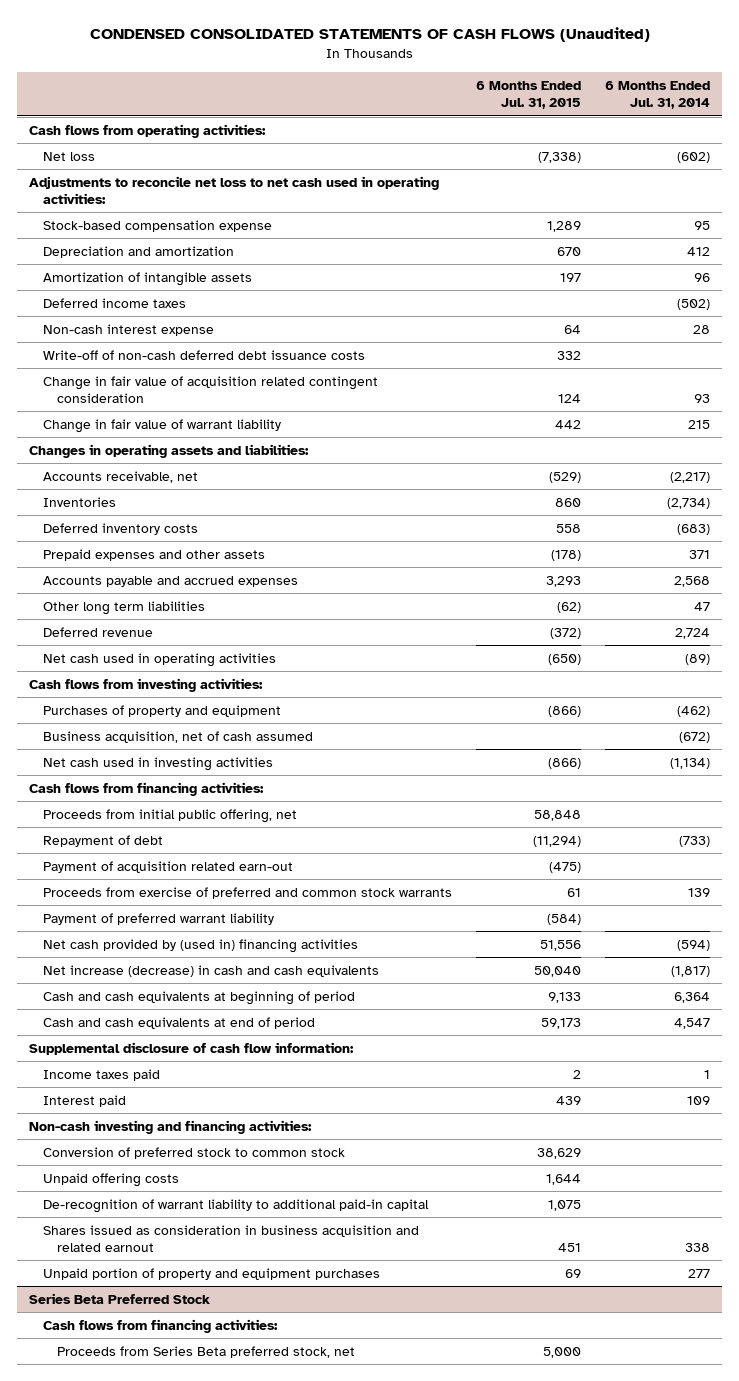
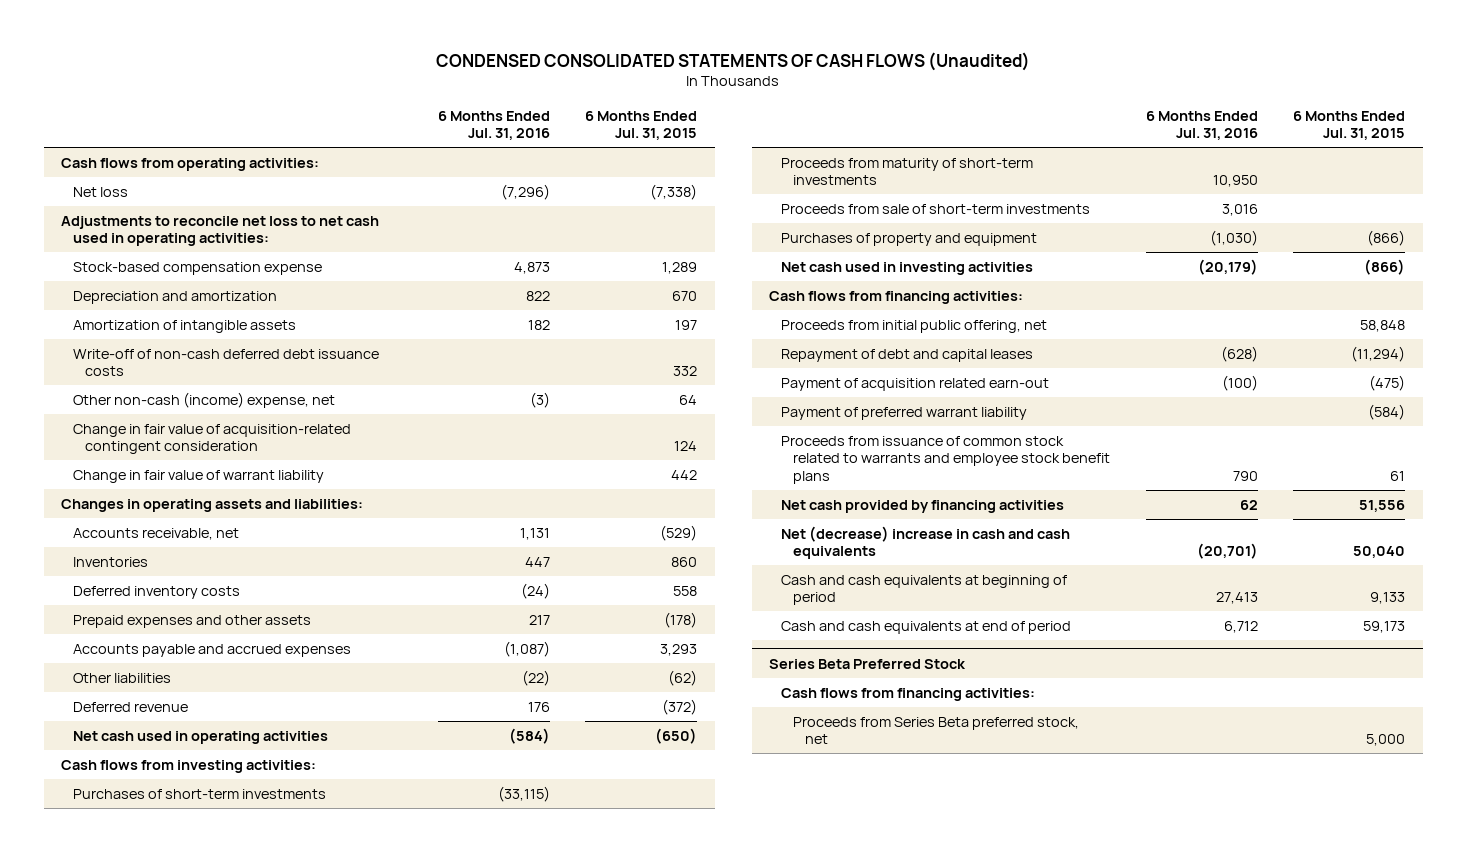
[604,81,710,110] 6 Months Ended Jul. 31, 2014 -> none
none -> [437,110,550,141] 6 Months Ended Jul. 31, 2016
[43,297,187,308] Deferred income taxes -> none
[43,323,215,336] Non-cash interest expense -> none
none -> [73,391,336,408] Other non-cash (income) expense, net
[43,375,379,403] Change in fair value of acquisition related contingent consideration -> [73,423,352,455] Change in fair value of acquisition-related contingent consideration
[43,600,206,615] Other long term liabilities -> [73,672,172,683] Other liabilities
none -> [73,788,327,799] Purchases of short-term investments
none -> [781,157,1034,186] Proceeds from maturity of short-term investments
none -> [781,203,1091,214] Proceeds from sale of short-term investments
[43,730,314,743] Business acquisition, net of cash assumed -> none
[43,834,164,847] Repayment of debt -> [781,348,1034,362] Repayment of debt and capital leases
[43,886,453,899] Proceeds from exercise of preferred and common stock warrants -> none
none -> [781,435,1111,485] Proceeds from issuance of common stock related to warrants and employee stock benefit plans
[43,938,359,953] Net cash provided by (used in) financing activities -> [781,499,1065,513] Net cash provided by financing activities
[43,964,380,977] Net increase (decrease) in cash and cash equivalents -> [781,525,1071,560] Net (decrease) increase in cash and cash equivalents
[29,1041,355,1055] Supplemental disclosure of cash flow information: -> none
[43,1068,161,1081] Income taxes paid -> none
[43,1094,127,1107] Interest paid -> none
[29,1119,313,1134] Non-cash investing and financing activities: -> none
[43,1146,346,1159] Conversion of preferred stock to common stock -> none
[43,1172,180,1187] Unpaid offering costs -> none
[43,1198,430,1213] De-recognition of warrant liability to additional paid-in capital -> none
[43,1224,420,1252] Shares issued as consideration in business acquisition and related earnout -> none
[43,1267,381,1280] Unpaid portion of property and equipment purchases -> none

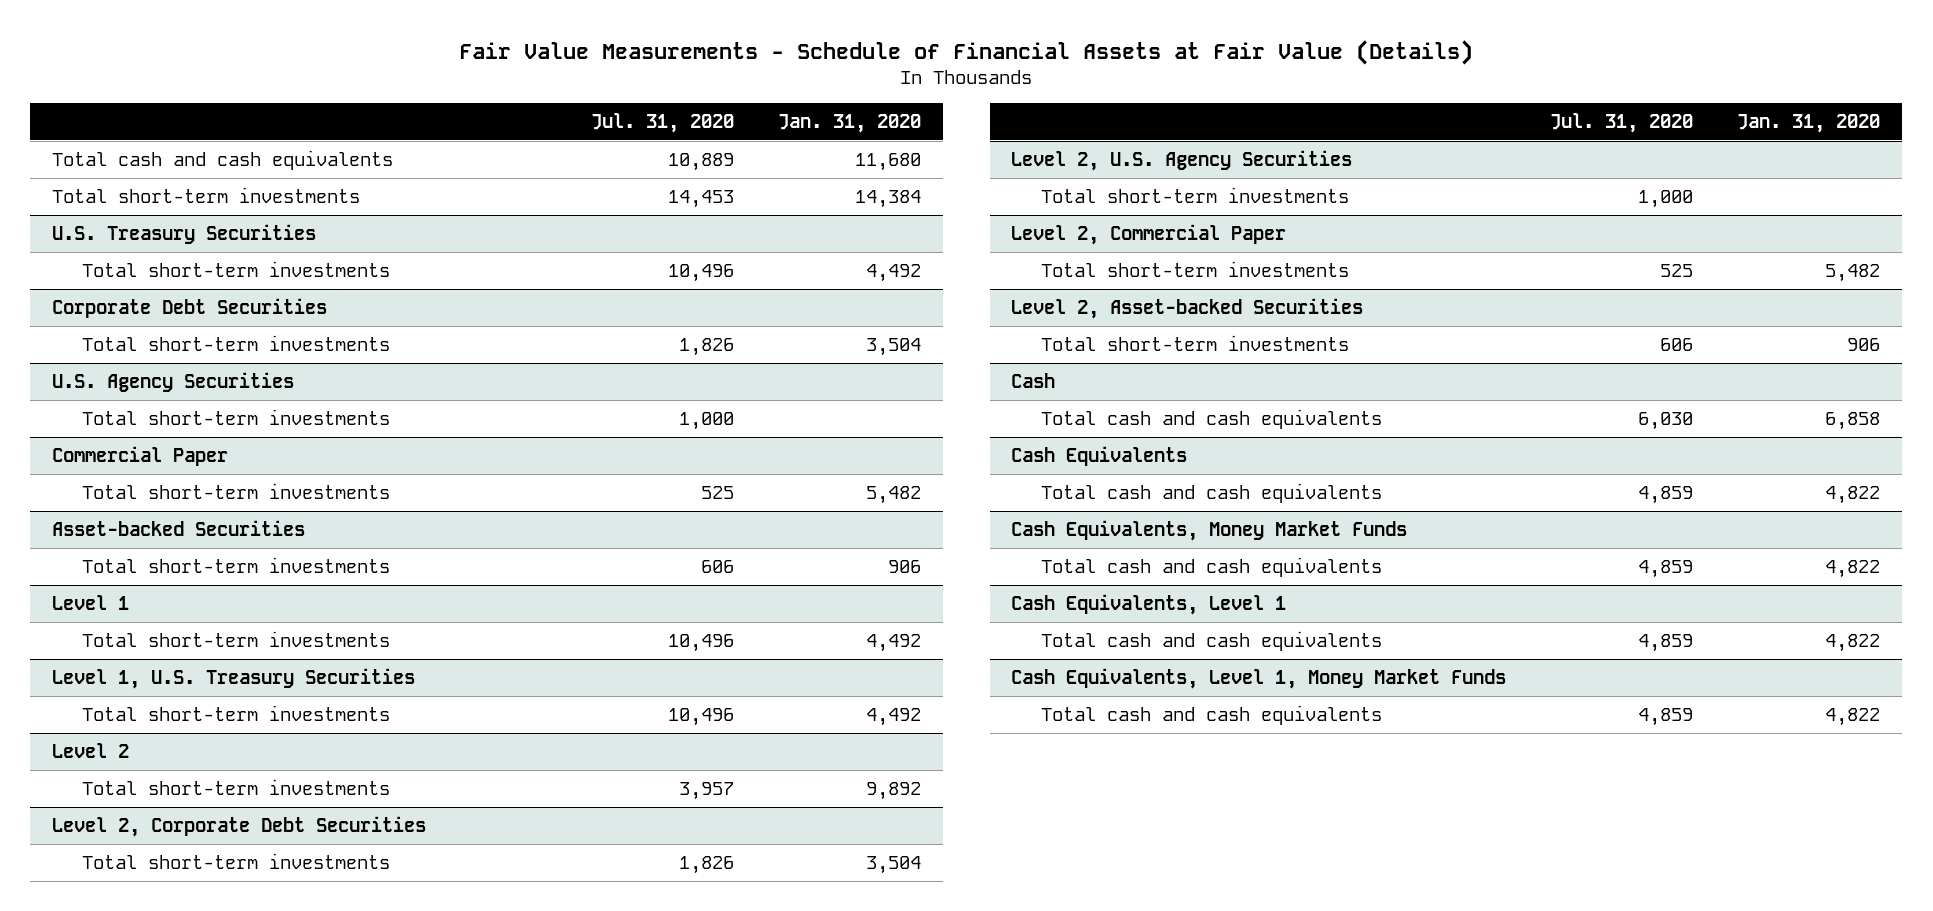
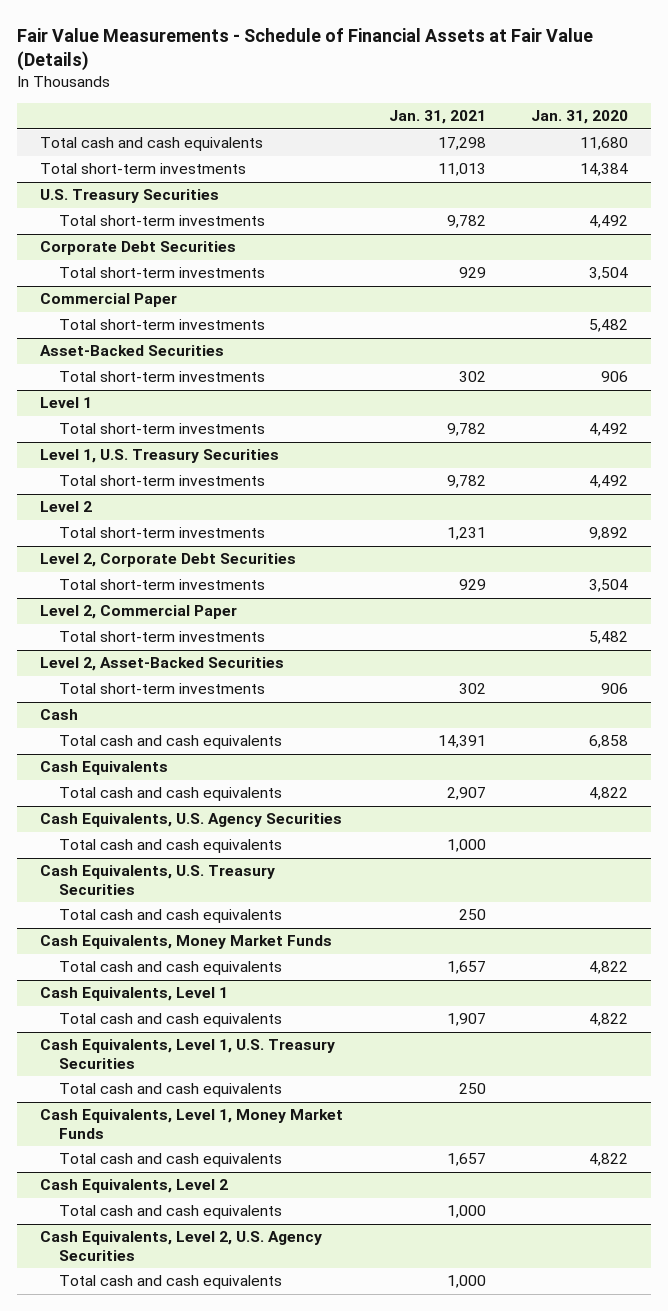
[591,112,735,133] Jul. 31, 2020 -> none
none -> [388,110,486,125] Jan. 31, 2021
[52,371,295,392] U.S. Agency Securities -> none
[81,408,390,425] Total short-term investments -> none
[52,519,306,536] Asset-backed Securities -> [40,345,225,357] Asset-Backed Securities
[1011,149,1353,171] Level 2, U.S. Agency Securities -> none
[1040,186,1349,203] Total short-term investments -> none
[1011,297,1364,319] Level 2, Asset-backed Securities -> [40,657,285,672] Level 2, Asset-Backed Securities
none -> [40,813,343,828] Cash Equivalents, U.S. Agency Securities
none -> [58,839,282,854] Total cash and cash equivalents
none -> [40,865,276,895] Cash Equivalents, U.S. Treasury Securities
none -> [58,909,282,924] Total cash and cash equivalents
none -> [40,1039,336,1069] Cash Equivalents, Level 1, U.S. Treasury Securities
none -> [58,1083,282,1098] Total cash and cash equivalents
none -> [40,1179,229,1194] Cash Equivalents, Level 2
none -> [58,1205,282,1220] Total cash and cash equivalents
none -> [40,1231,323,1261] Cash Equivalents, Level 2, U.S. Agency Securities
none -> [58,1275,282,1290] Total cash and cash equivalents

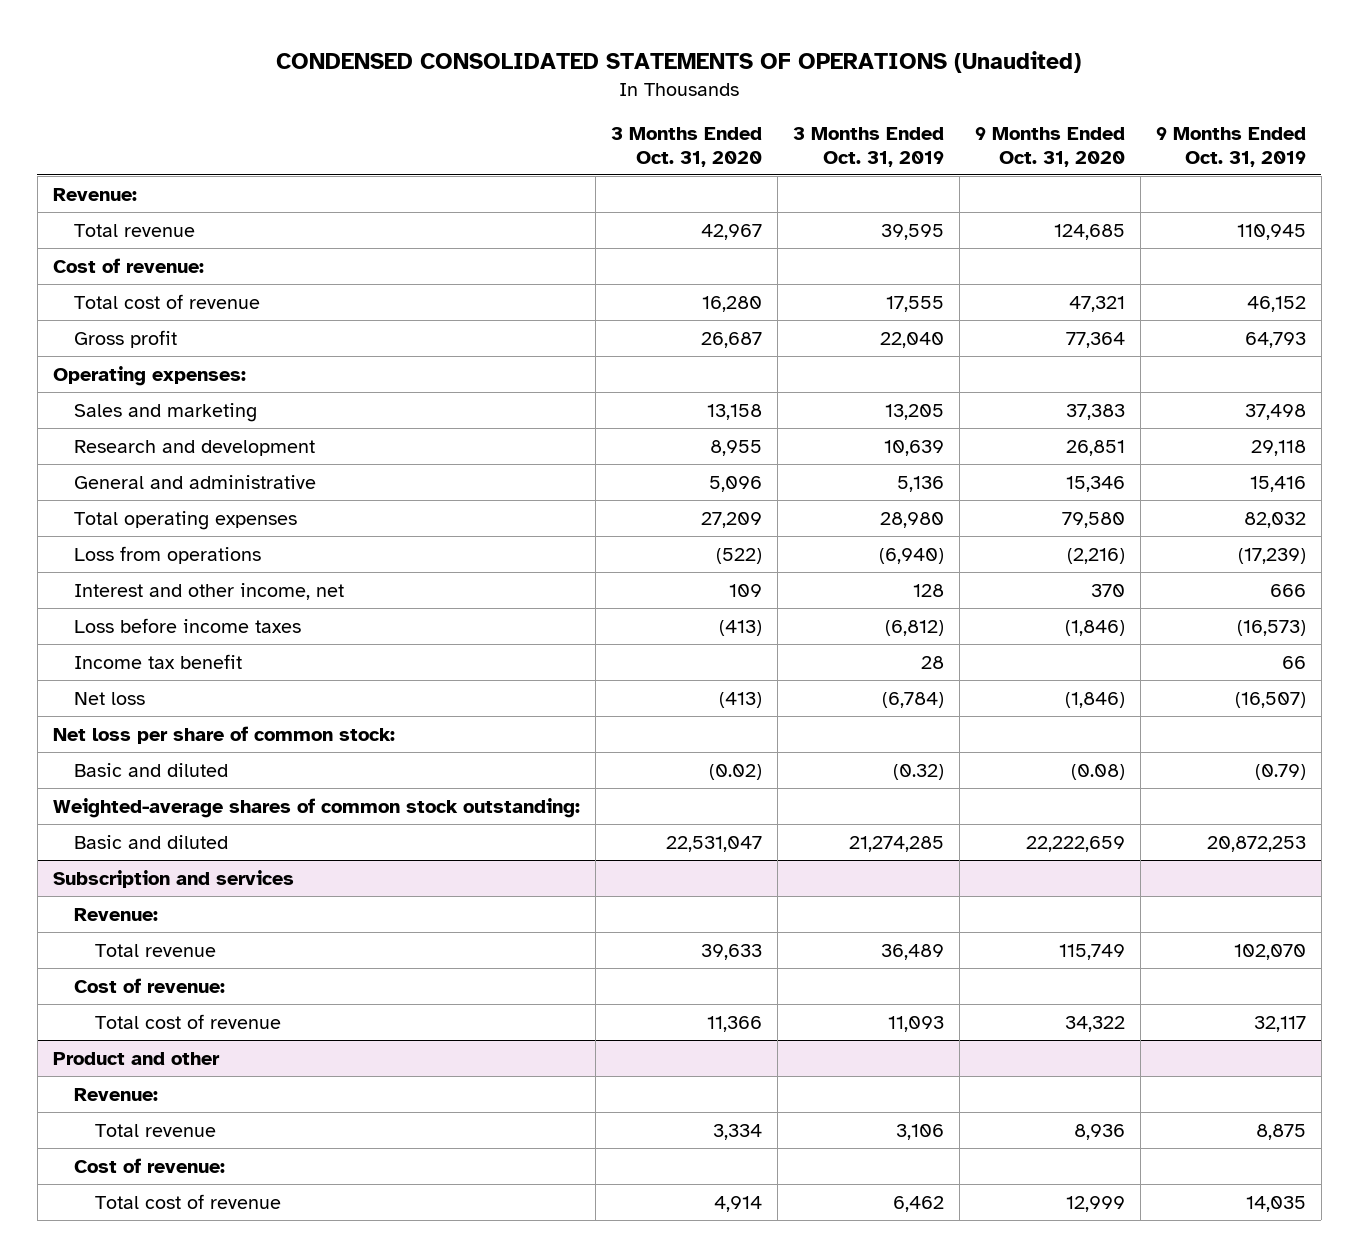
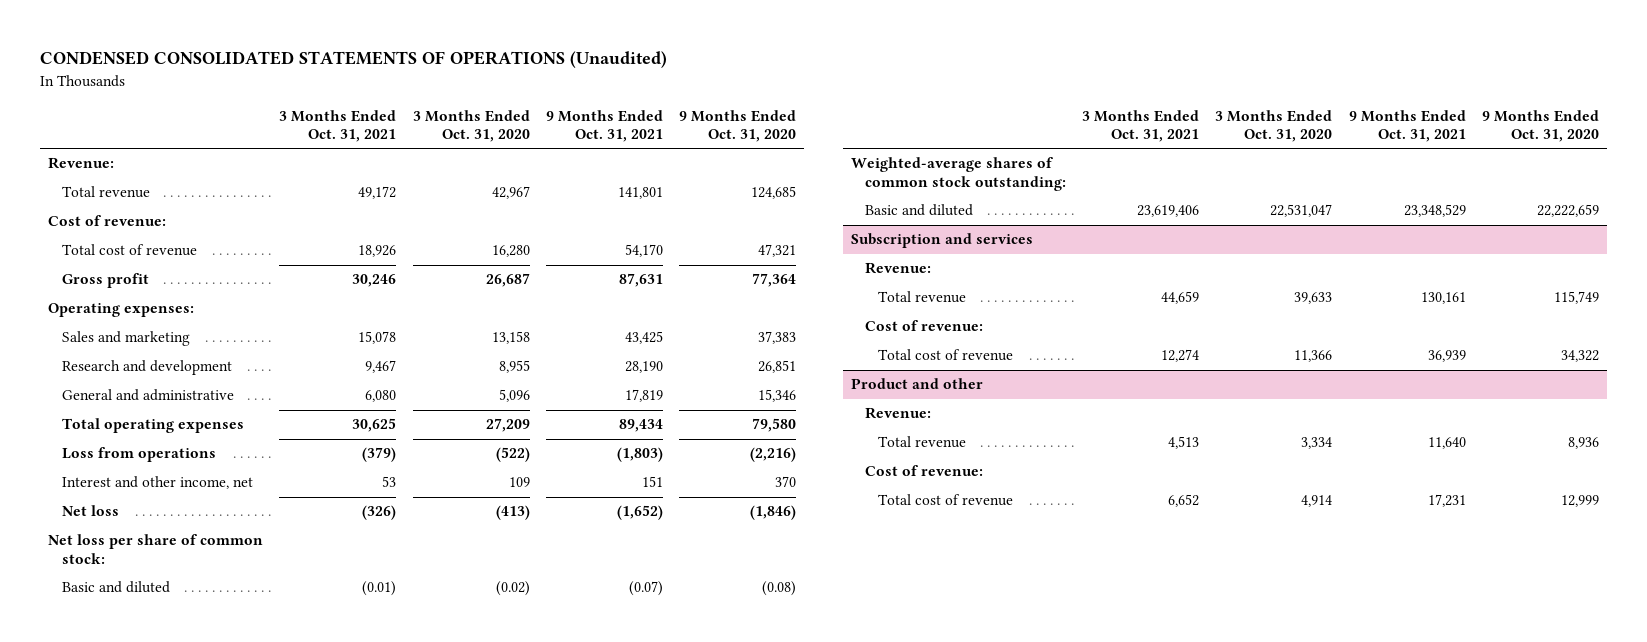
[792,127,944,167] 3 Months Ended Oct. 31, 2019 -> none
[1155,127,1306,167] 9 Months Ended Oct. 31, 2019 -> none
none -> [279,109,397,142] 3 Months Ended Oct. 31, 2021
none -> [545,109,663,142] 9 Months Ended Oct. 31, 2021
[73,617,301,633] Loss before income taxes -> none
[73,653,242,669] Income tax benefit -> none

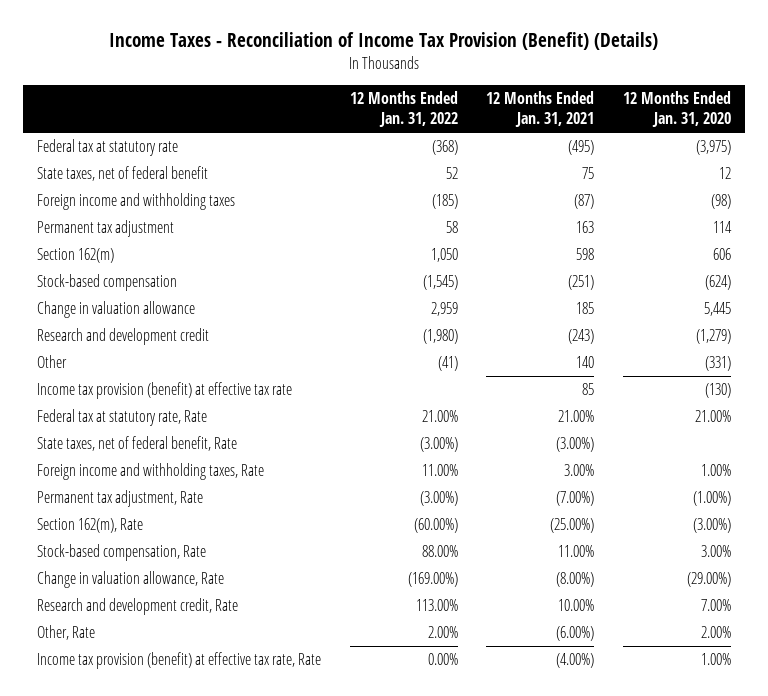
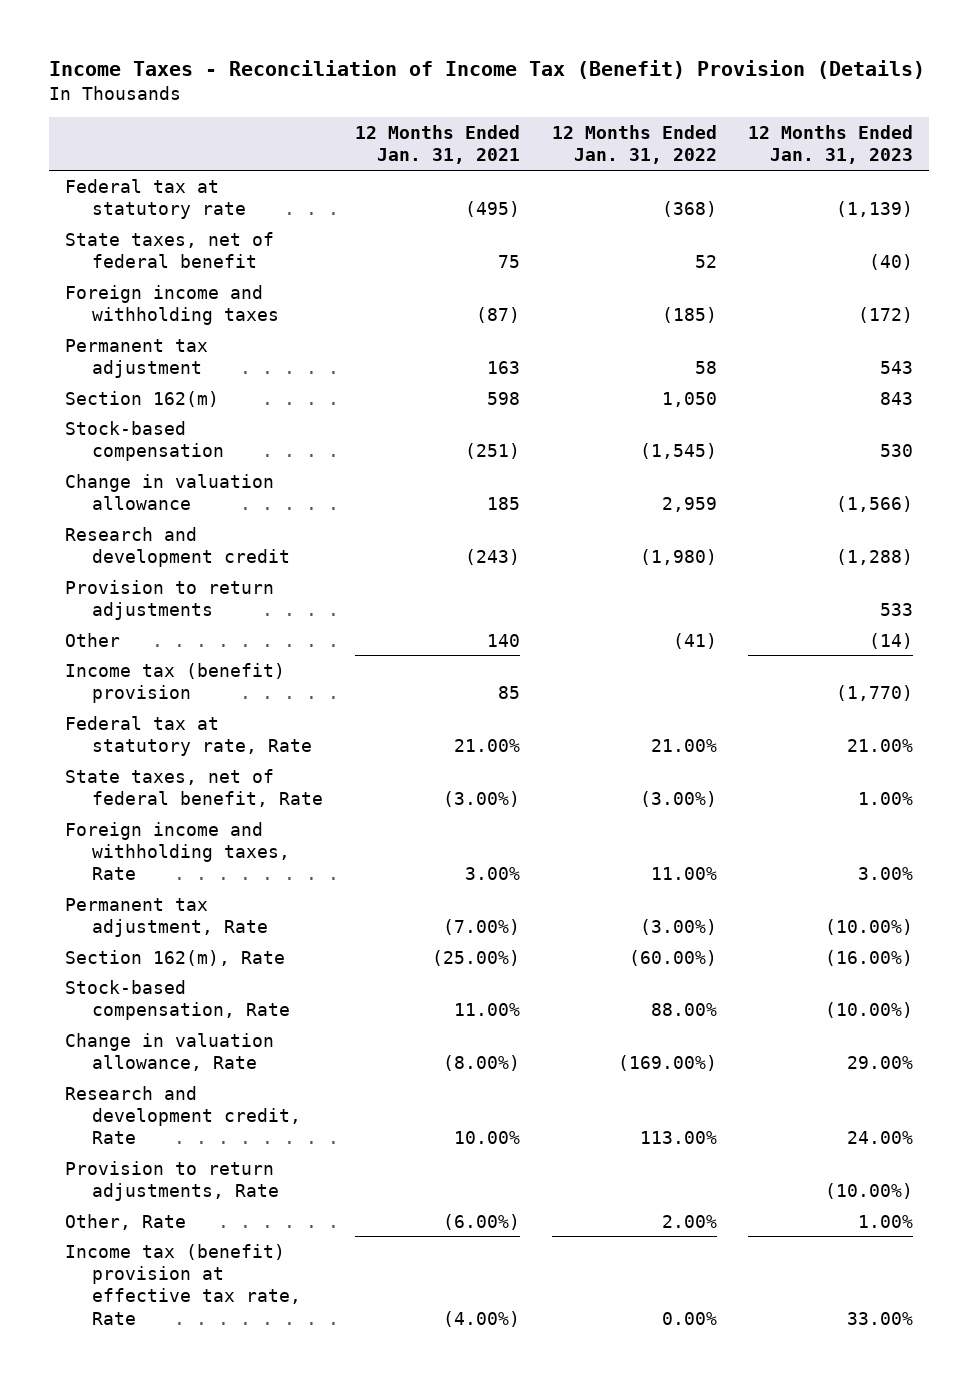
[109,32,659,51] Income Taxes - Reconciliation of Income Tax Provision (Benefit) (Details) -> [48,60,925,80] Income Taxes - Reconciliation of Income Tax (Benefit) Provision (Details)
[623,91,732,128] 12 Months Ended Jan. 31, 2020 -> none
none -> [748,124,914,165] 12 Months Ended Jan. 31, 2023
none -> [64,579,274,621] Provision to return adjustments
[37,382,293,400] Income tax provision (benefit) at effective tax rate -> [64,662,285,704] Income tax (benefit) provision
none -> [64,1160,280,1202] Provision to return adjustments, Rate
[37,652,322,670] Income tax provision (benefit) at effective tax rate, Rate -> [64,1243,302,1325] Income tax (benefit) provision at effective tax rate, Rate

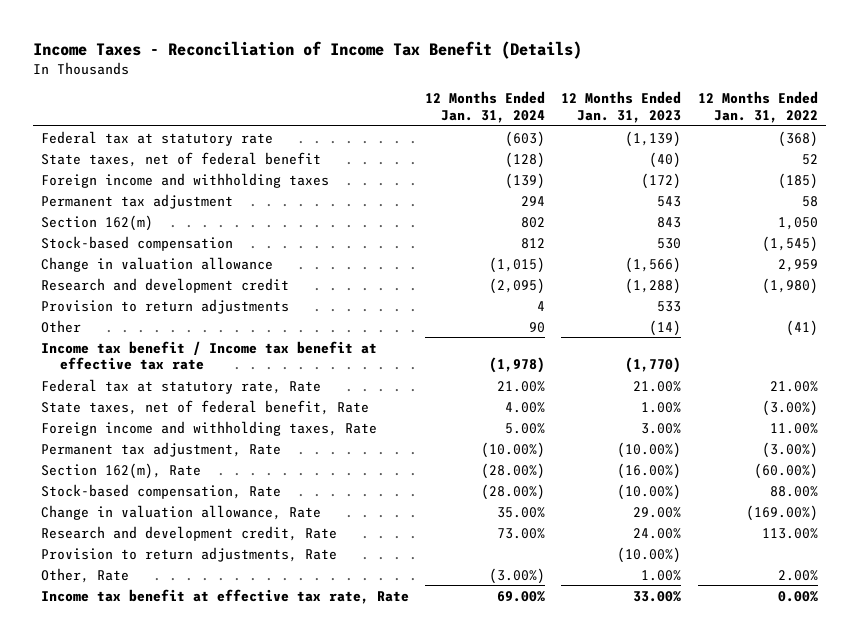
[48,60,925,80] Income Taxes - Reconciliation of Income Tax (Benefit) Provision (Details) -> [32,40,582,59] Income Taxes - Reconciliation of Income Tax Benefit (Details)
[355,124,521,165] 12 Months Ended Jan. 31, 2021 -> none
none -> [425,91,546,124] 12 Months Ended Jan. 31, 2024
[64,662,285,704] Income tax (benefit) provision -> [40,340,377,371] Income tax benefit / Income tax benefit at effective tax rate
[64,1243,302,1325] Income tax (benefit) provision at effective tax rate, Rate -> [40,588,409,604] Income tax benefit at effective tax rate, Rate

